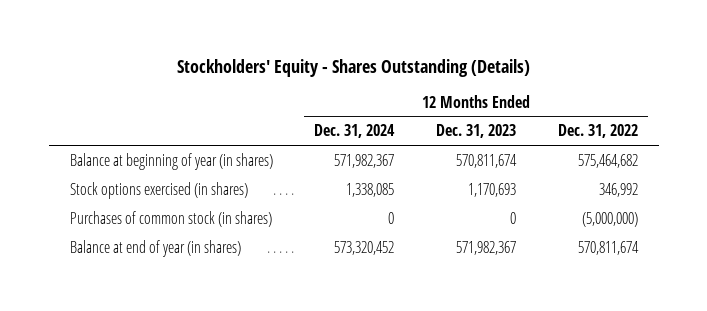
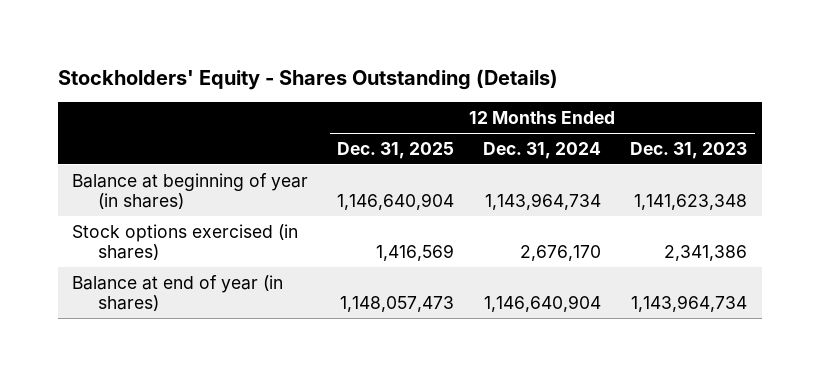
[557,124,638,139] Dec. 31, 2022 -> none
none -> [337,141,455,159] Dec. 31, 2025
[69,210,272,227] Purchases of common stock (in shares) -> none
[334,153,395,168] 571,982,367 -> [485,193,602,211] 1,143,964,734
[456,153,518,168] 570,811,674 -> [634,194,748,211] 1,141,623,348
[346,182,395,197] 1,338,085 -> [520,245,602,262] 2,676,170
[468,182,517,197] 1,170,693 -> [664,245,748,262] 2,341,386
[334,240,395,255] 573,320,452 -> [484,295,602,313] 1,146,640,904
[456,240,517,255] 571,982,367 -> [631,295,748,313] 1,143,964,734

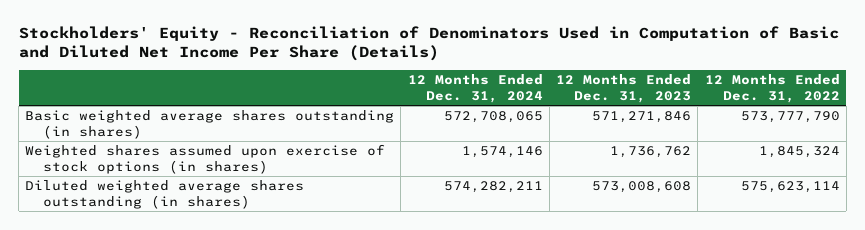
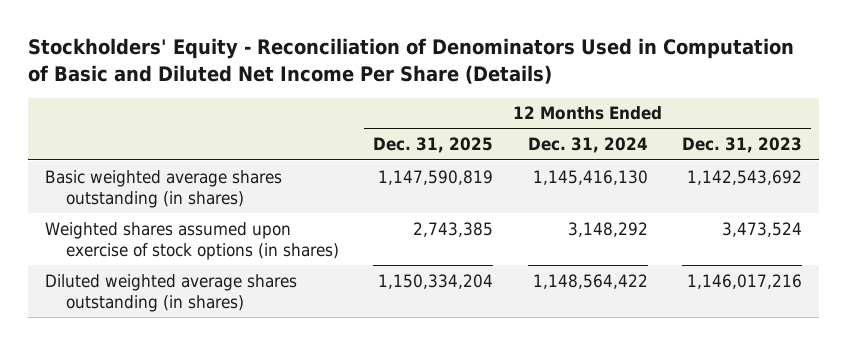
[704,73,840,103] 12 Months Ended Dec. 31, 2022 -> none
none -> [373,137,494,154] Dec. 31, 2025
[443,111,543,124] 572,708,065 -> [532,169,648,185] 1,145,416,130
[592,111,692,124] 571,271,846 -> [687,169,803,185] 1,142,543,692
[461,146,543,159] 1,574,146 -> [567,221,648,237] 3,148,292
[610,146,692,159] 1,736,762 -> [722,221,803,237] 3,473,524
[443,181,543,194] 574,282,211 -> [532,273,648,289] 1,148,564,422
[592,181,692,194] 573,008,608 -> [687,273,803,289] 1,146,017,216

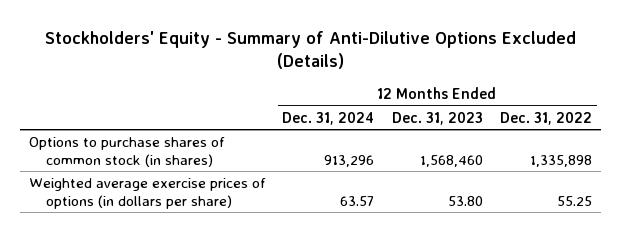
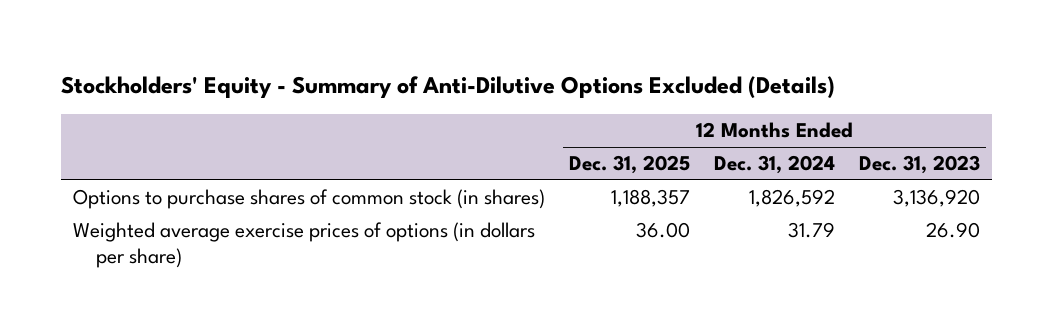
[500,111,593,125] Dec. 31, 2022 -> none
none -> [569,155,691,175] Dec. 31, 2025
[324,154,375,167] 913,296 -> [749,189,836,208] 1,826,592
[419,154,483,167] 1,568,460 -> [893,189,981,208] 3,136,920
[340,195,375,206] 63.57 -> [788,222,836,239] 31.79
[447,195,483,206] 53.80 -> [926,222,981,239] 26.90

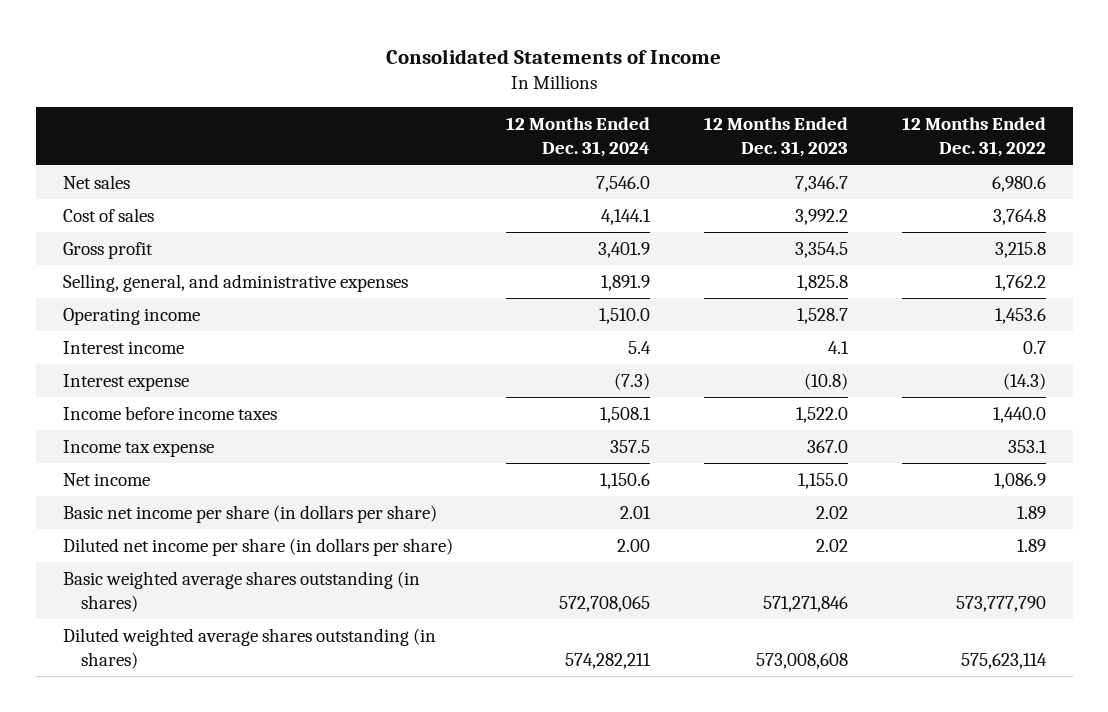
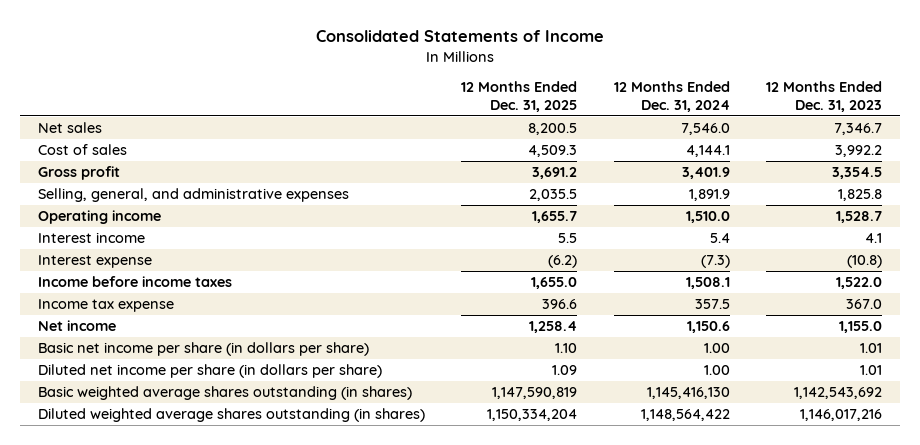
[901,117,1046,158] 12 Months Ended Dec. 31, 2022 -> none
none -> [461,81,578,112] 12 Months Ended Dec. 31, 2025
[620,505,652,519] 2.01 -> [703,343,730,354] 1.00
[816,505,849,519] 2.02 -> [859,343,882,354] 1.01
[617,538,651,552] 2.00 -> [703,365,730,376] 1.00
[816,538,849,552] 2.02 -> [859,365,882,376] 1.01
[559,595,651,612] 572,708,065 -> [646,387,730,400] 1,145,416,130
[763,595,849,612] 571,271,846 -> [793,387,882,400] 1,142,543,692
[565,652,652,669] 574,282,211 -> [640,409,730,422] 1,148,564,422
[756,652,849,669] 573,008,608 -> [799,409,882,422] 1,146,017,216

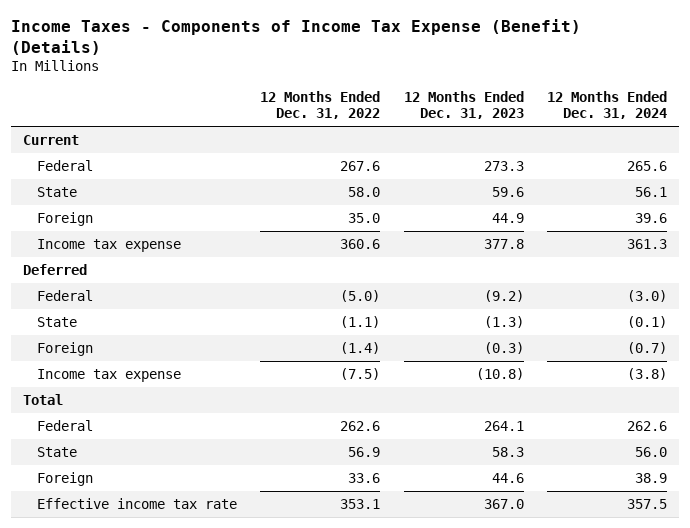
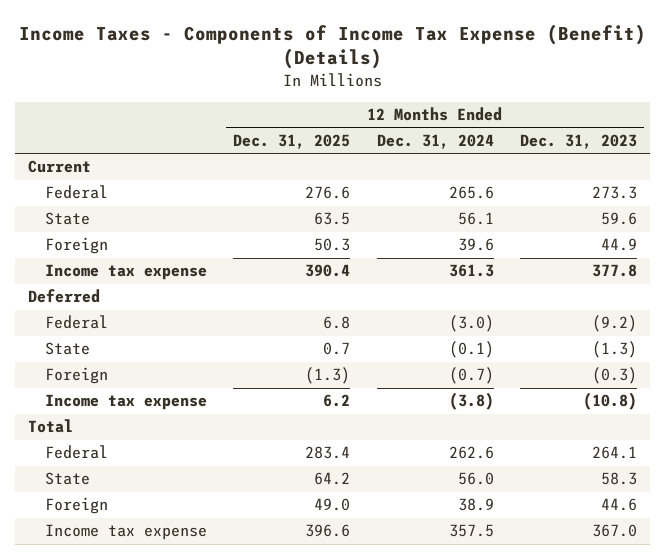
[260,90,381,120] 12 Months Ended Dec. 31, 2022 -> none
none -> [233,133,351,149] Dec. 31, 2025
[36,497,237,509] Effective income tax rate -> [44,524,207,541] Income tax expense

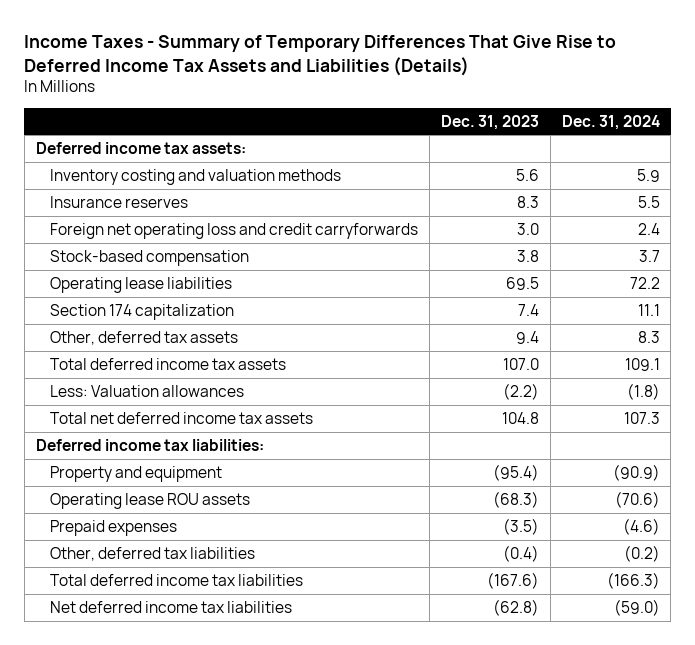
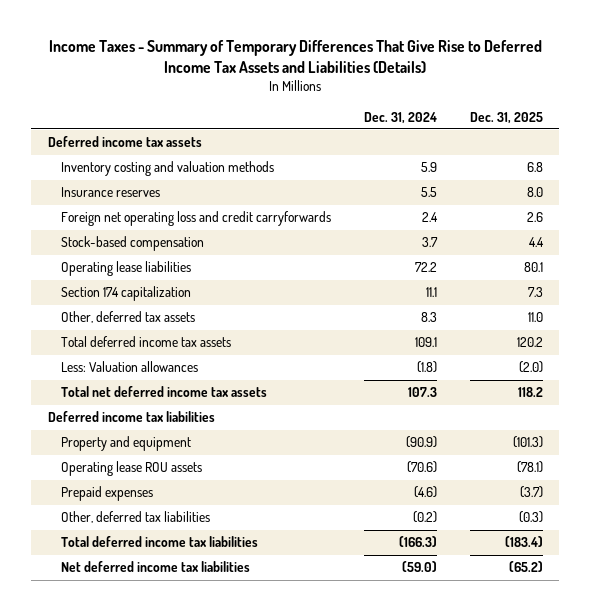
[440,114,539,130] Dec. 31, 2023 -> none
none -> [469,111,543,124] Dec. 31, 2025
[35,141,246,154] Deferred income tax assets: -> [47,136,202,148] Deferred income tax assets
[35,438,264,451] Deferred income tax liabilities: -> [47,411,215,423] Deferred income tax liabilities

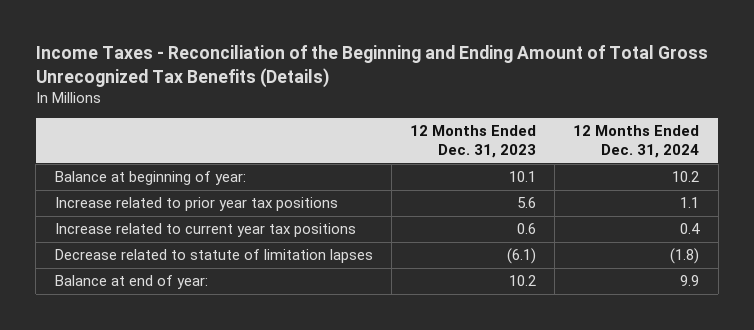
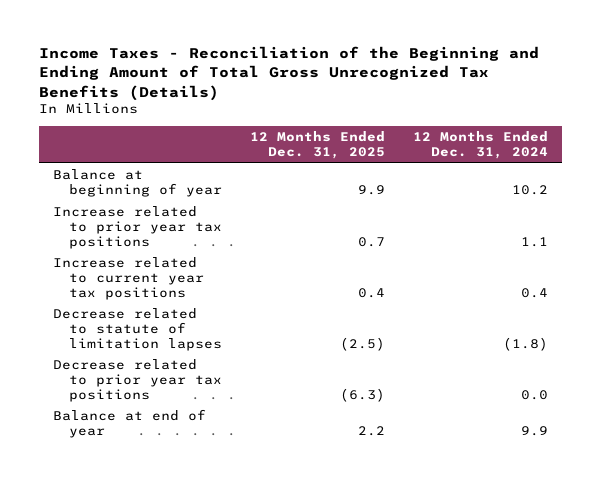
[410,125,537,159] 12 Months Ended Dec. 31, 2023 -> none
none -> [250,131,386,159] 12 Months Ended Dec. 31, 2025
[54,171,246,186] Balance at beginning of year: -> [52,169,223,198] Balance at beginning of year
none -> [52,359,223,402] Decrease related to prior year tax positions
[54,275,208,290] Balance at end of year: -> [52,409,206,439] Balance at end of year

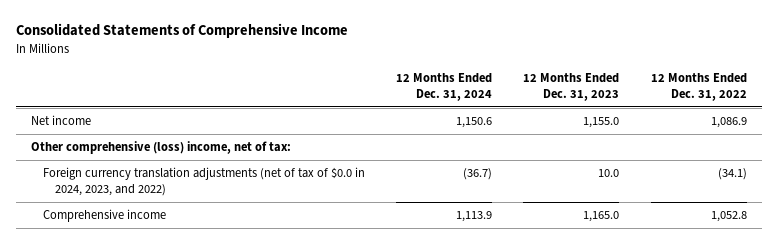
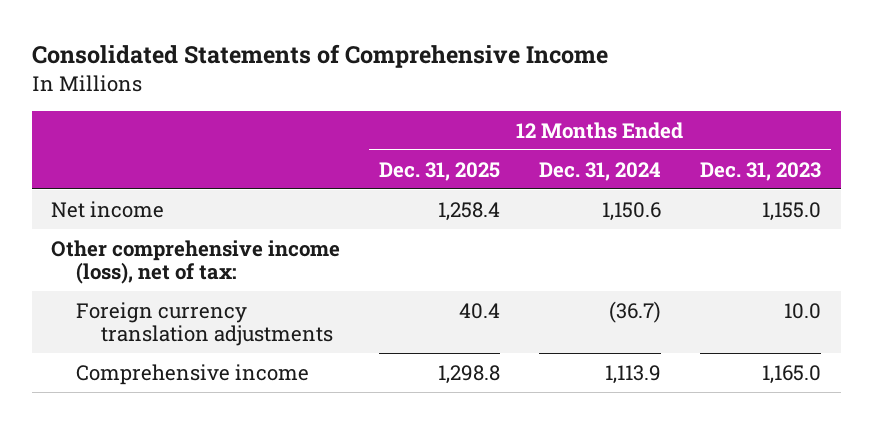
[650,73,747,102] 12 Months Ended Dec. 31, 2022 -> none
none -> [379,161,501,181] Dec. 31, 2025
[31,141,292,155] Other comprehensive (loss) income, net of tax: -> [51,239,341,285] Other comprehensive income (loss), net of tax:
[42,167,365,197] Foreign currency translation adjustments (net of tax of $0.0 in 2024, 2023, and 2022) -> [75,301,333,347] Foreign currency translation adjustments

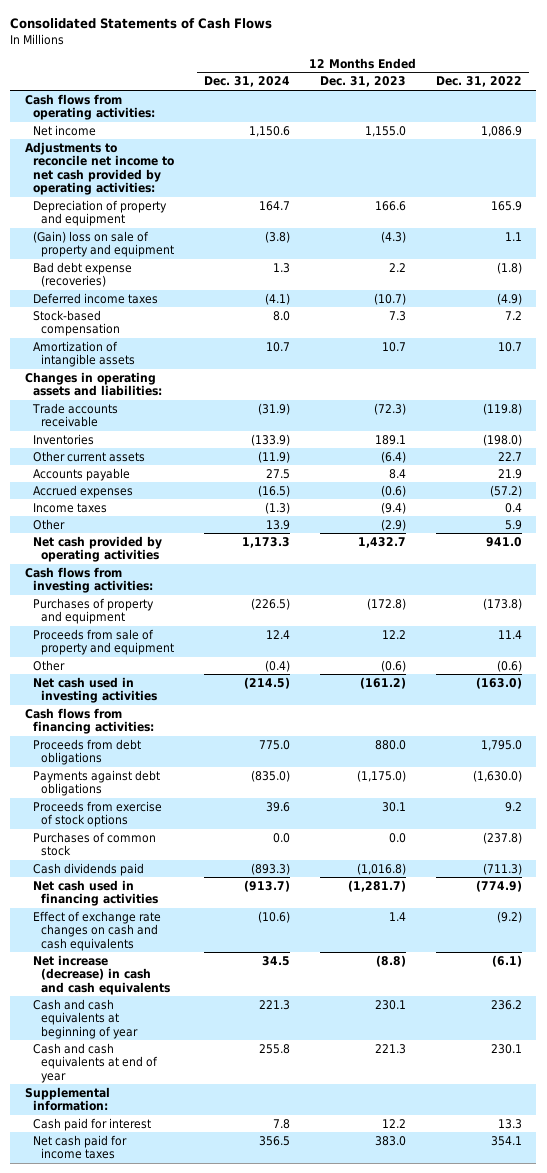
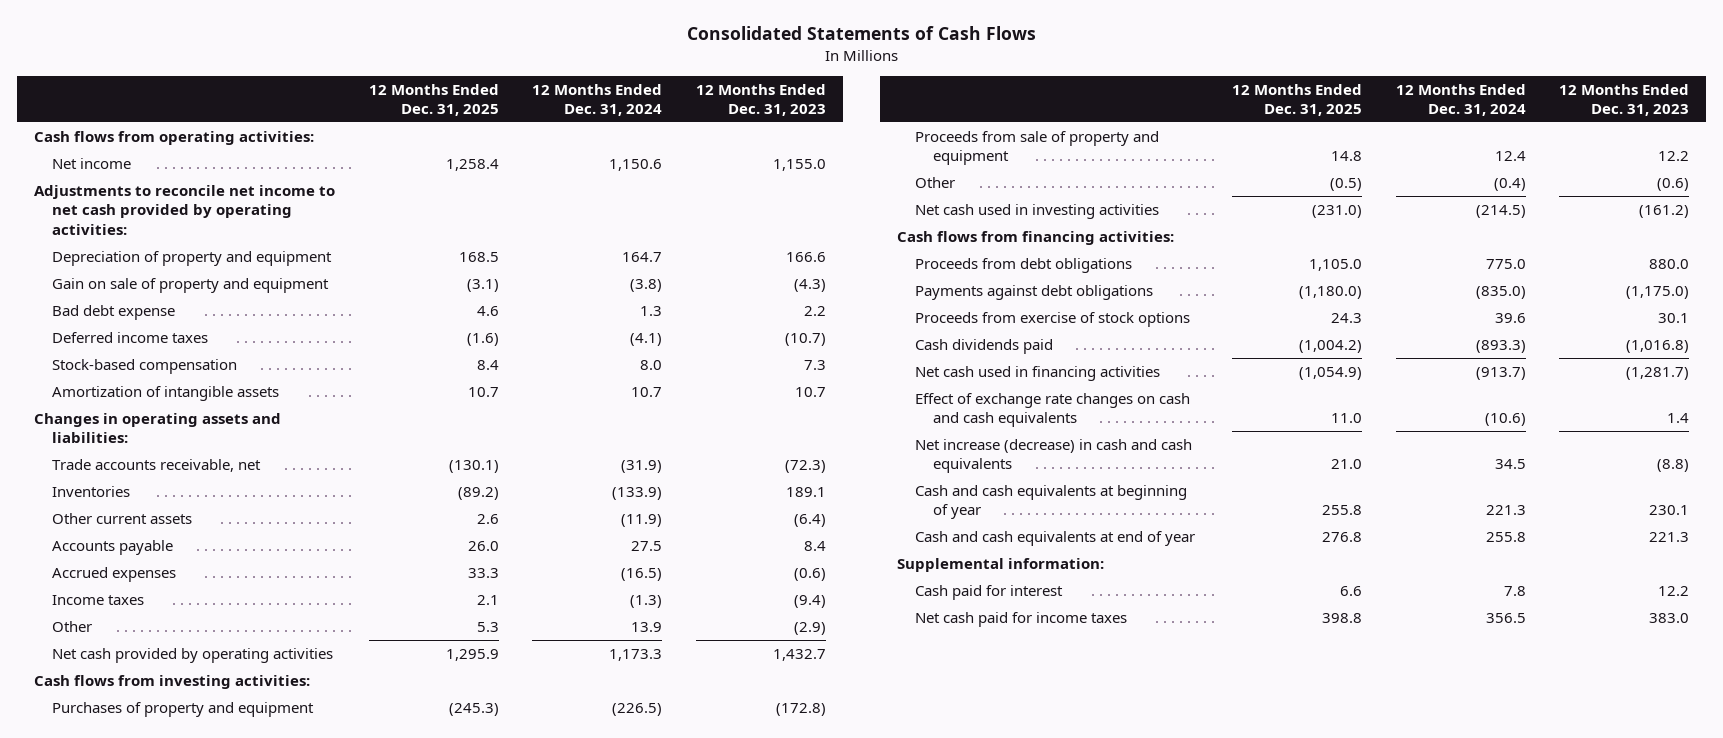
[435,76,522,88] Dec. 31, 2022 -> none
none -> [368,83,499,116] 12 Months Ended Dec. 31, 2025
[33,230,175,258] (Gain) loss on sale of property and equipment -> [51,277,329,293] Gain on sale of property and equipment
[33,261,133,288] Bad debt expense (recoveries) -> [51,304,175,320] Bad debt expense
[32,402,119,428] Trade accounts receivable -> [51,458,261,472] Trade accounts receivable, net
[33,831,157,857] Purchases of common stock -> none

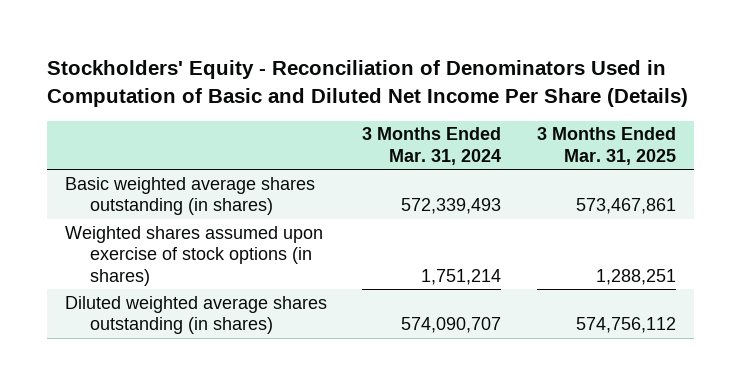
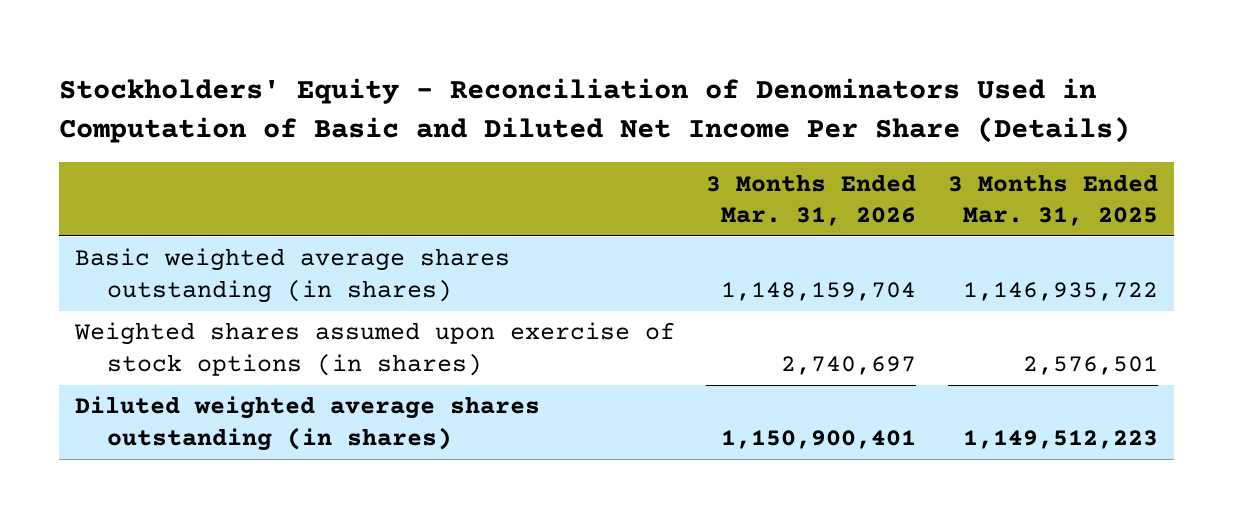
[362,127,502,166] 3 Months Ended Mar. 31, 2024 -> none
none -> [706,173,917,227] 3 Months Ended Mar. 31, 2026
[575,198,676,215] 573,467,861 -> [962,281,1158,301] 1,146,935,722
[595,268,676,285] 1,288,251 -> [1022,355,1158,375] 2,576,501
[575,317,676,334] 574,756,112 -> [962,429,1158,449] 1,149,512,223

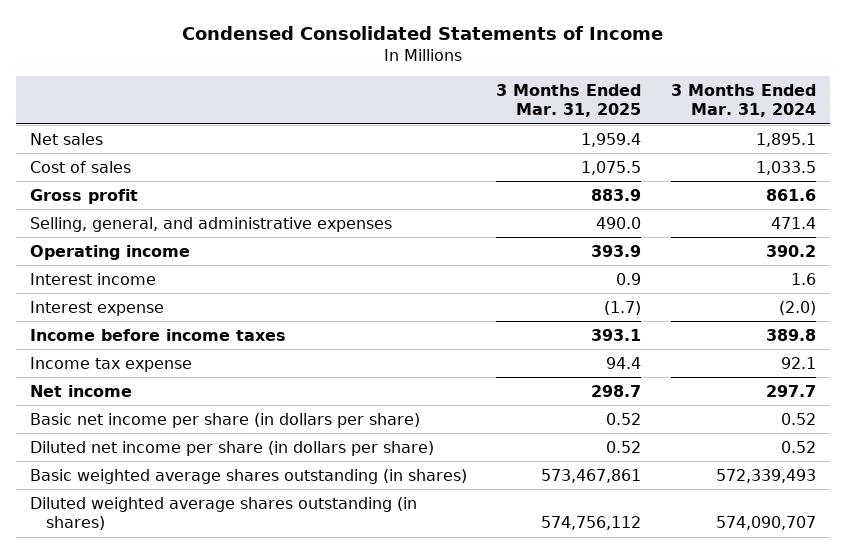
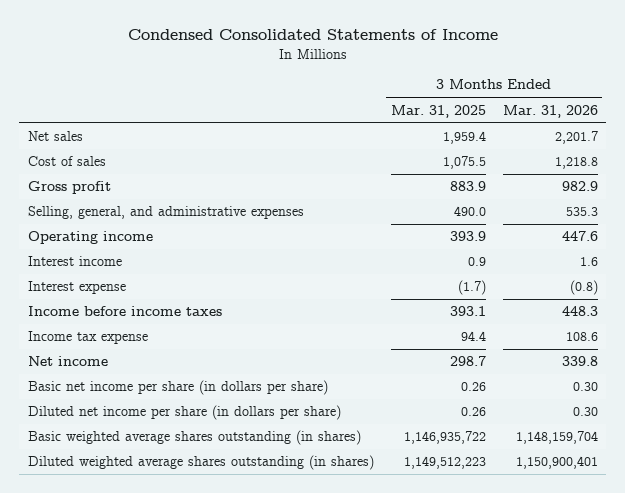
[670,84,816,118] 3 Months Ended Mar. 31, 2024 -> none
none -> [502,104,598,118] Mar. 31, 2026
[606,412,642,425] 0.52 -> [460,382,486,392] 0.26
[606,440,642,453] 0.52 -> [460,407,486,417] 0.26
[541,468,642,483] 573,467,861 -> [403,431,486,445] 1,146,935,722
[541,516,642,531] 574,756,112 -> [403,456,486,470] 1,149,512,223

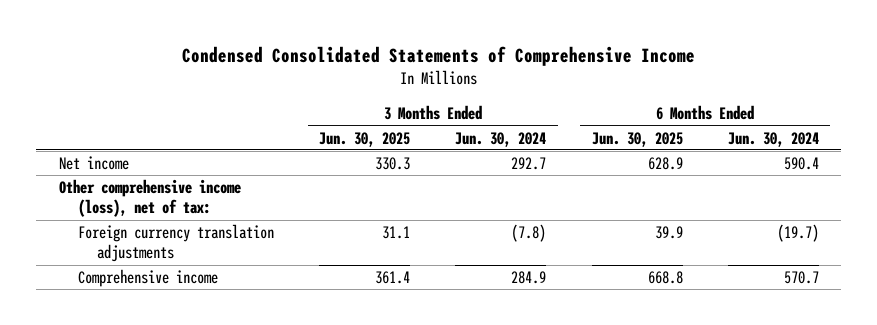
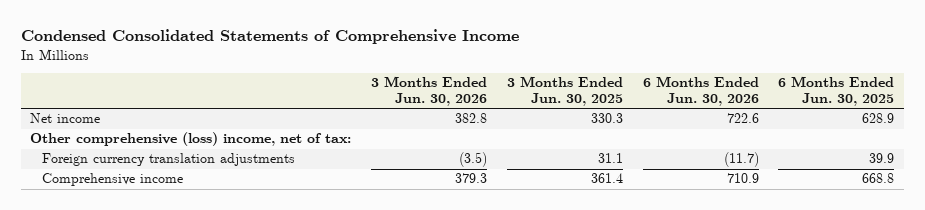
[455,131,547,147] Jun. 30, 2024 -> none
[727,131,819,147] Jun. 30, 2024 -> none
none -> [371,76,488,107] 3 Months Ended Jun. 30, 2026
none -> [642,76,759,107] 6 Months Ended Jun. 30, 2026
[58,179,241,218] Other comprehensive income (loss), net of tax: -> [30,132,352,147] Other comprehensive (loss) income, net of tax:

